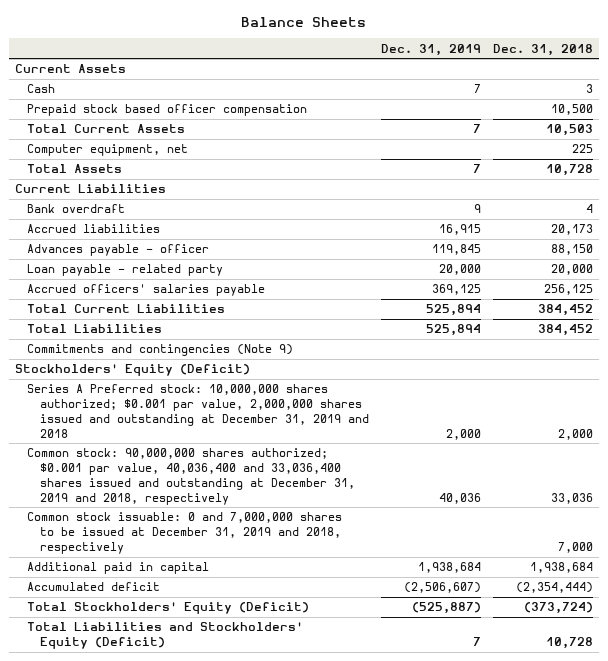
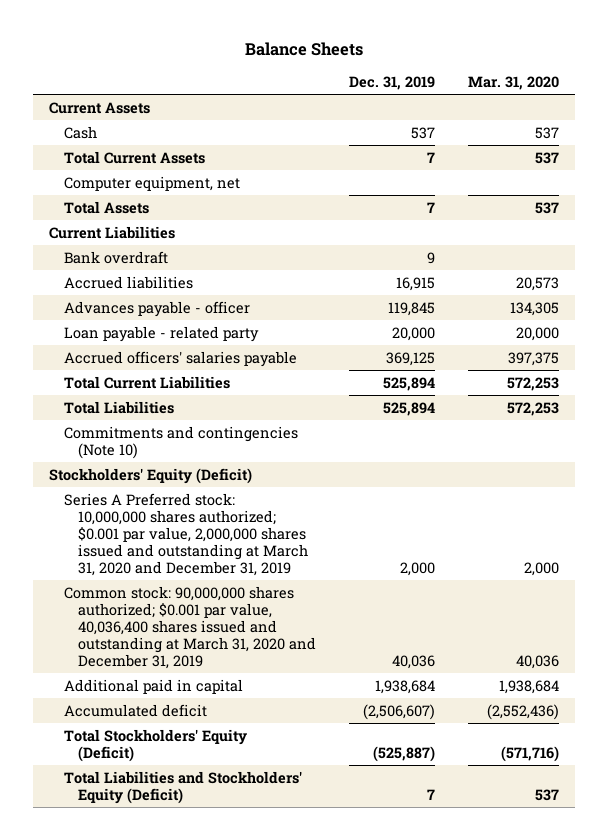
[493,43,594,56] Dec. 31, 2018 -> none
none -> [467,75,559,90] Mar. 31, 2020
[27,104,308,117] Prepaid stock based officer compensation -> none
[473,84,481,94] 7 -> [410,126,435,139] 537
[27,344,294,357] Commitments and contingencies (Note 9) -> [63,425,298,459] Commitments and contingencies (Note 10)
[27,512,343,554] Common stock issuable: 0 and 7,000,000 shares to be issued at December 31, 2019 and 2018, respectively -> none
[27,384,369,438] Series A Preferred stock: 10,000,000 shares authorized; $0.001 par value, 2,000,000 shares issued and outstanding at December 31, 2019 and 2018 -> [63,492,309,576] Series A Preferred stock: 10,000,000 shares authorized; $0.001 par value, 2,000,000 shares issued and outstanding at March 31, 2020 and December 31, 2019
[27,448,355,505] Common stock: 90,000,000 shares authorized; $0.001 par value, 40,036,400 and 33,036,400 shares issued and outstanding at December 31, 2019 and 2018, respectively -> [63,585,317,669] Common stock: 90,000,000 shares authorized; $0.001 par value, 40,036,400 shares issued and outstanding at March 31, 2020 and December 31, 2019

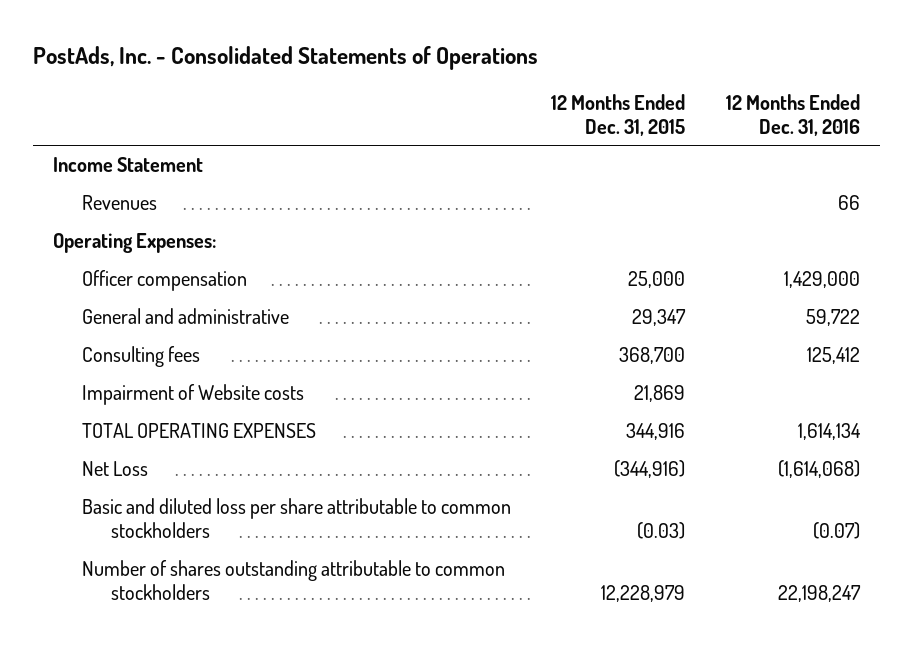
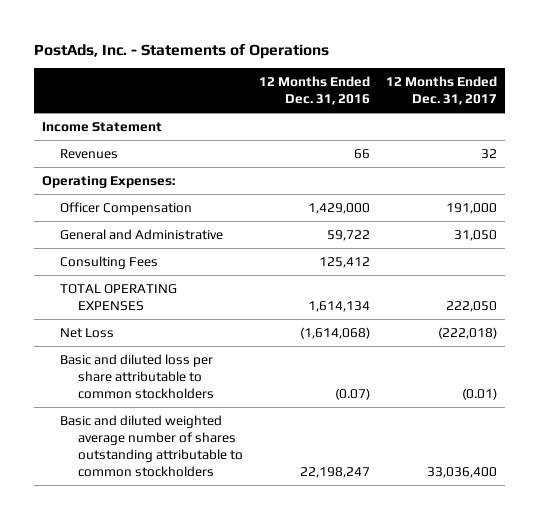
[32,45,538,70] PostAds, Inc. - Consolidated Statements of Operations -> [33,43,329,59] PostAds, Inc. - Statements of Operations
[551,94,686,136] 12 Months Ended Dec. 31, 2015 -> none
none -> [386,76,498,106] 12 Months Ended Dec. 31, 2017
[82,384,305,406] Impairment of Website costs -> none
[82,270,248,292] Officer compensation -> [59,202,192,216] Officer Compensation
[82,308,290,325] General and administrative -> [59,229,223,241] General and Administrative
[82,346,201,368] Consulting fees -> [59,256,158,270] Consulting Fees
[82,560,506,600] Number of shares outstanding attributable to common stockholders -> [59,415,243,477] Basic and diluted weighted average number of shares outstanding attributable to common stockholders

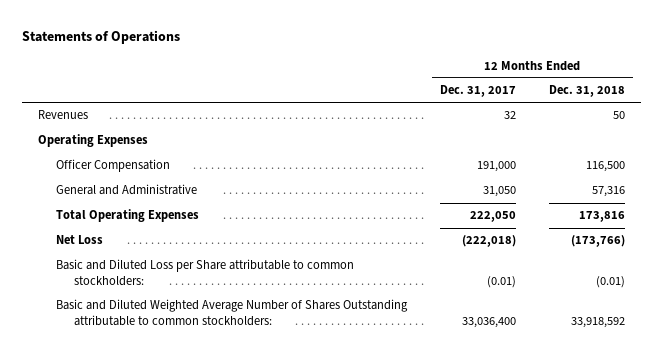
[33,43,329,59] PostAds, Inc. - Statements of Operations -> [21,29,180,44] Statements of Operations
[258,76,370,106] 12 Months Ended Dec. 31, 2016 -> none
none -> [548,85,625,98] Dec. 31, 2018
[41,122,162,133] Income Statement -> none
[41,176,175,189] Operating Expenses: -> [38,134,149,148] Operating Expenses
[59,256,158,270] Consulting Fees -> none
[59,284,177,311] TOTAL OPERATING EXPENSES -> [56,209,200,223] Total Operating Expenses
[59,354,214,399] Basic and diluted loss per share attributable to common stockholders -> [56,259,355,286] Basic and Diluted Loss per Share attributable to common stockholders:
[59,415,243,477] Basic and diluted weighted average number of shares outstanding attributable to common stockholders -> [56,299,409,326] Basic and Diluted Weighted Average Number of Shares Outstanding attributable to common stockholders:

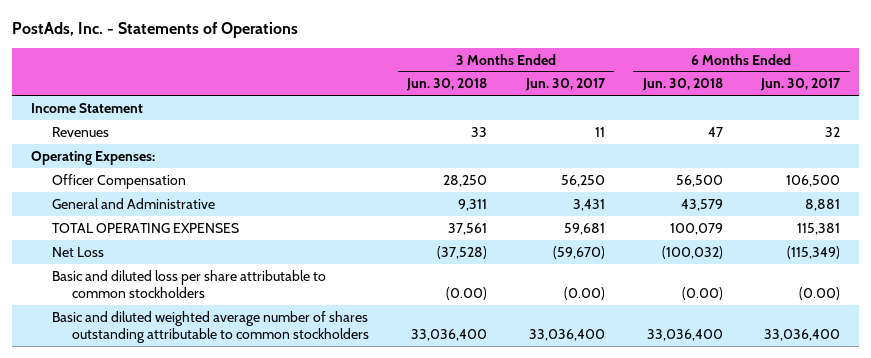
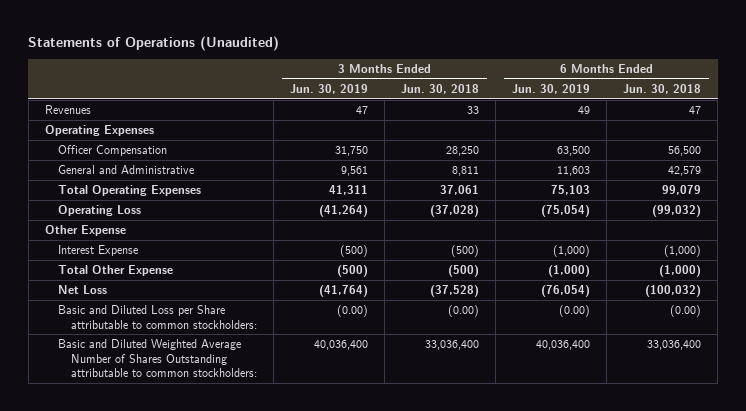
[12,22,299,39] PostAds, Inc. - Statements of Operations -> [28,36,280,52] Statements of Operations (Unaudited)
[524,78,606,92] Jun. 30, 2017 -> none
[760,78,842,92] Jun. 30, 2017 -> none
none -> [289,84,368,95] Jun. 30, 2019
none -> [512,84,591,95] Jun. 30, 2019
[31,102,144,113] Income Statement -> none
[31,150,156,165] Operating Expenses: -> [44,125,154,137] Operating Expenses
[458,198,488,211] 9,311 -> [452,166,480,177] 8,811
[680,198,723,211] 43,579 -> [668,166,702,177] 42,579
[51,222,239,233] TOTAL OPERATING EXPENSES -> [57,185,201,197] Total Operating Expenses
[448,222,488,235] 37,561 -> [440,185,480,196] 37,061
[669,222,723,235] 100,079 -> [662,185,702,196] 99,079
none -> [57,205,141,217] Operating Loss
none -> [44,225,126,237] Other Expense
none -> [57,245,138,257] Interest Expense
none -> [57,265,173,277] Total Other Expense
[51,269,326,299] Basic and diluted loss per share attributable to common stockholders -> [57,305,257,329] Basic and Diluted Loss per Share attributable to common stockholders:
[51,310,370,344] Basic and diluted weighted average number of shares outstanding attributable to common stockholders -> [57,339,257,378] Basic and Diluted Weighted Average Number of Shares Outstanding attributable to common stockholders:

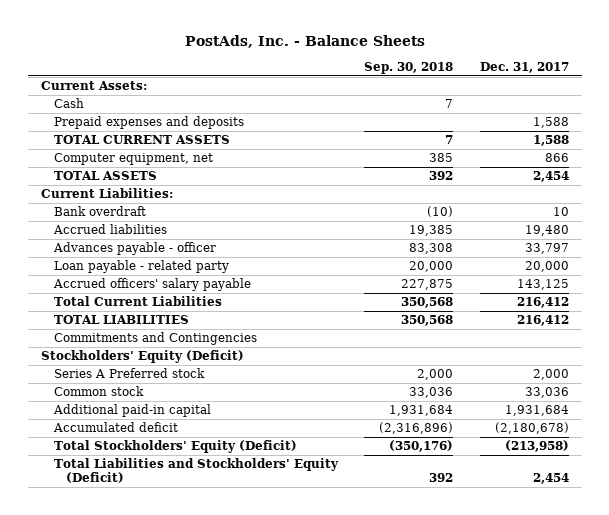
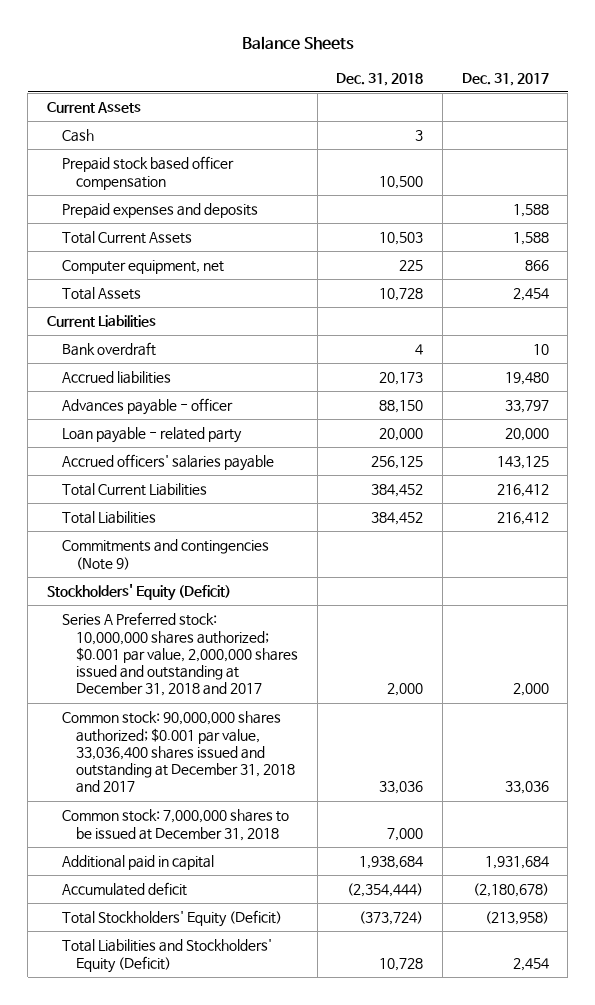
[184,34,425,48] PostAds, Inc. - Balance Sheets -> [241,36,354,51] Balance Sheets
[364,62,454,75] Sep. 30, 2018 -> none
none -> [336,72,424,86] Dec. 31, 2018
[40,81,147,91] Current Assets: -> [46,102,141,114] Current Assets
none -> [61,156,234,190] Prepaid stock based officer compensation
[53,135,230,145] TOTAL CURRENT ASSETS -> [61,231,192,245] Total Current Assets
[53,171,157,181] TOTAL ASSETS -> [61,287,141,301] Total Assets
[40,188,173,199] Current Liabilities: -> [46,315,156,328] Current Liabilities
[52,278,251,292] Accrued officers' salary payable -> [61,454,274,472] Accrued officers' salaries payable
[53,315,189,325] TOTAL LIABILITIES -> [61,511,156,525] Total Liabilities
[53,332,257,346] Commitments and Contingencies -> [61,539,269,570] Commitments and contingencies (Note 9)
[53,368,205,379] Series A Preferred stock -> [61,612,299,697] Series A Preferred stock: 10,000,000 shares authorized; $0.001 par value, 2,000,000 shares issued and outstanding at December 31, 2018 and 2017
[53,386,144,397] Common stock -> [61,711,296,794] Common stock: 90,000,000 shares authorized; $0.001 par value, 33,036,400 shares issued and outstanding at December 31, 2018 and 2017
none -> [61,809,289,841] Common stock: 7,000,000 shares to be issued at December 31, 2018
[52,404,211,418] Additional paid-in capital -> [61,855,214,871] Additional paid in capital

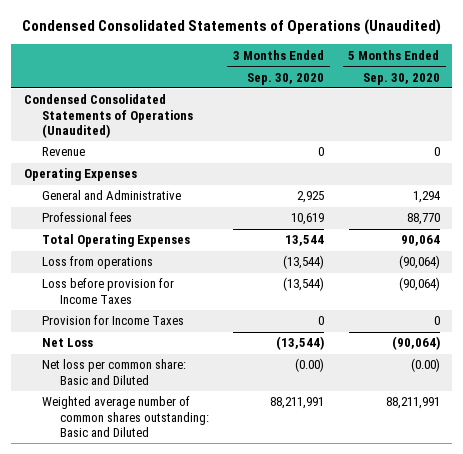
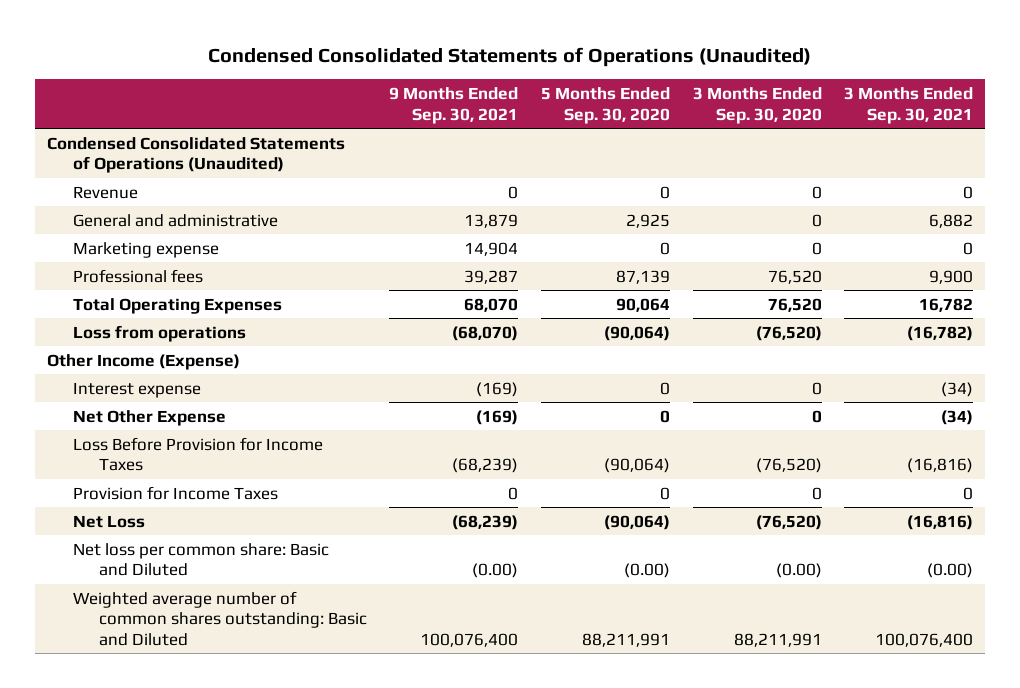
none -> [389,87,519,124] 9 Months Ended Sep. 30, 2021
none -> [844,87,974,124] 3 Months Ended Sep. 30, 2021
[23,168,137,182] Operating Expenses -> none
[41,190,181,201] General and Administrative -> [72,213,278,227] General and administrative
[297,191,325,204] 2,925 -> [811,213,822,227] 0
[412,191,441,204] 1,294 -> [625,213,670,228] 2,925
none -> [72,241,219,258] Marketing expense
[291,213,325,226] 10,619 -> [767,269,822,284] 76,520
[406,213,440,226] 88,770 -> [615,269,670,284] 87,139
[285,235,325,247] 13,544 -> [767,297,822,312] 76,520
[283,255,325,270] (13,544) -> [755,325,822,341] (76,520)
none -> [46,353,240,370] Other Income (Expense)
none -> [72,381,201,398] Interest expense
none -> [72,409,226,426] Net Other Expense
[41,278,174,304] Loss before provision for Income Taxes -> [72,436,323,472] Loss Before Provision for Income Taxes
[283,277,325,292] (13,544) -> [755,458,822,474] (76,520)
[276,336,325,351] (13,544) -> [755,514,822,530] (76,520)

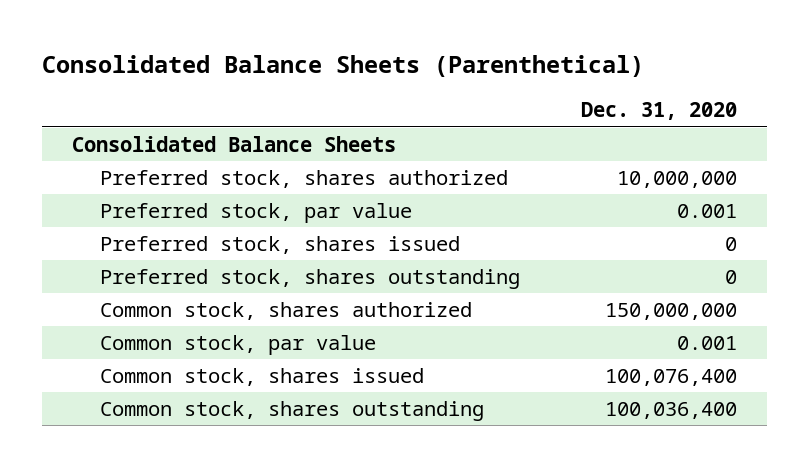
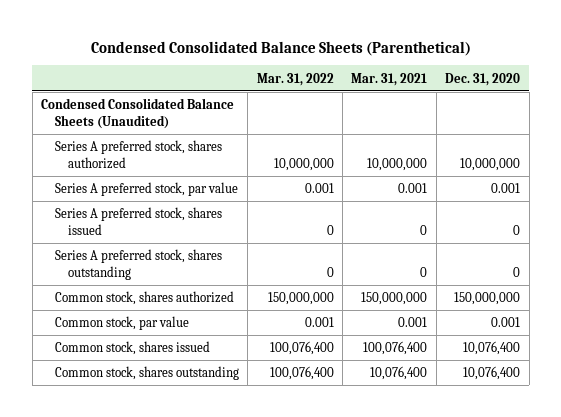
[41,55,644,78] Consolidated Balance Sheets (Parenthetical) -> [90,40,471,56] Condensed Consolidated Balance Sheets (Parenthetical)
none -> [256,72,334,86] Mar. 31, 2022
none -> [351,72,428,86] Mar. 31, 2021
[72,135,397,152] Consolidated Balance Sheets -> [41,98,235,129] Condensed Consolidated Balance Sheets (Unaudited)
[100,169,509,188] Preferred stock, shares authorized -> [54,140,222,169] Series A preferred stock, shares authorized
[100,202,413,223] Preferred stock, par value -> [54,182,238,197] Series A preferred stock, par value
[100,235,461,254] Preferred stock, shares issued -> [54,207,222,235] Series A preferred stock, shares issued
[100,268,521,289] Preferred stock, shares outstanding -> [54,249,222,280] Series A preferred stock, shares outstanding
[604,368,737,386] 100,076,400 -> [463,341,521,356] 10,076,400
[604,401,737,419] 100,036,400 -> [463,366,521,381] 10,076,400

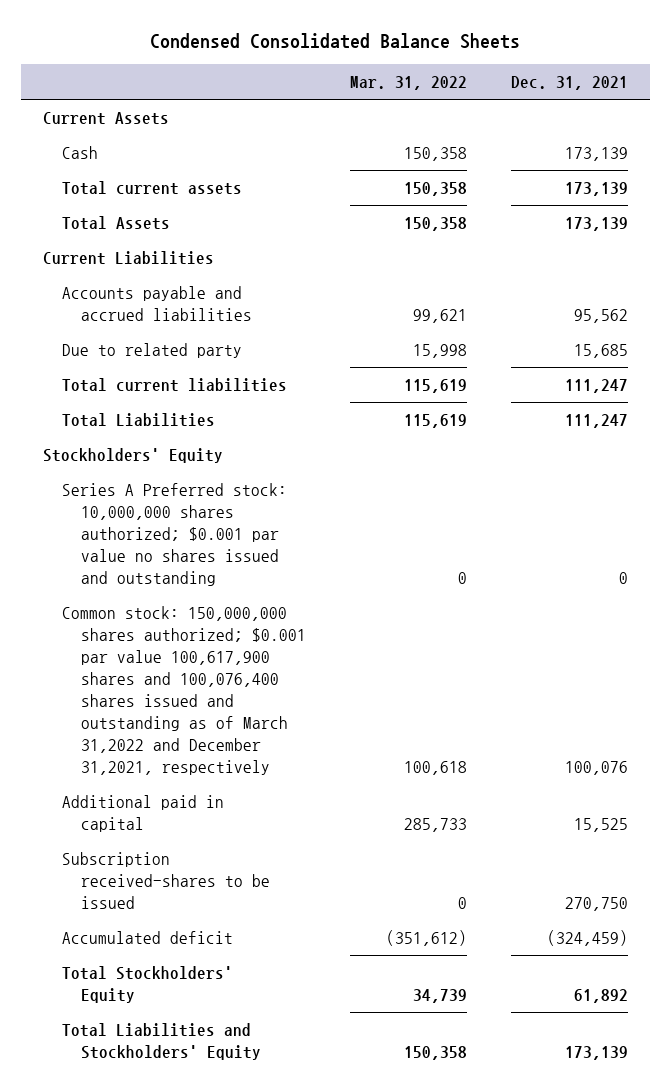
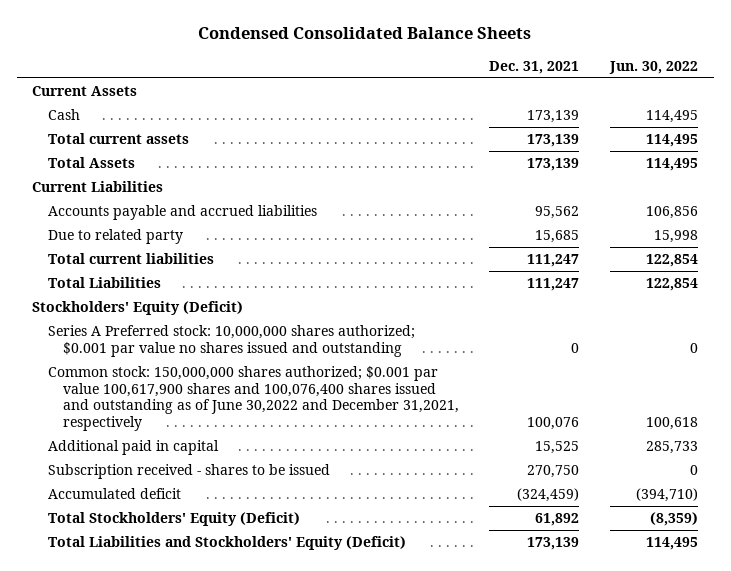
[349,76,467,91] Mar. 31, 2022 -> none
none -> [609,60,699,74] Jun. 30, 2022
[42,447,223,463] Stockholders' Equity -> [32,301,244,316] Stockholders' Equity (Deficit)
[62,605,307,776] Common stock: 150,000,000 shares authorized; $0.001 par value 100,617,900 shares and 100,076,400 shares issued and outstanding as of March 31,2022 and December 31,2021, respectively -> [47,366,459,432] Common stock: 150,000,000 shares authorized; $0.001 par value 100,617,900 shares and 100,076,400 shares issued and outstanding as of June 30,2022 and December 31,2021, respectively
[62,851,271,910] Subscription received-shares to be issued -> [47,464,330,480] Subscription received - shares to be issued
[62,965,234,1003] Total Stockholders' Equity -> [47,512,300,527] Total Stockholders' Equity (Deficit)
[62,1022,262,1060] Total Liabilities and Stockholders' Equity -> [47,536,406,551] Total Liabilities and Stockholders' Equity (Deficit)

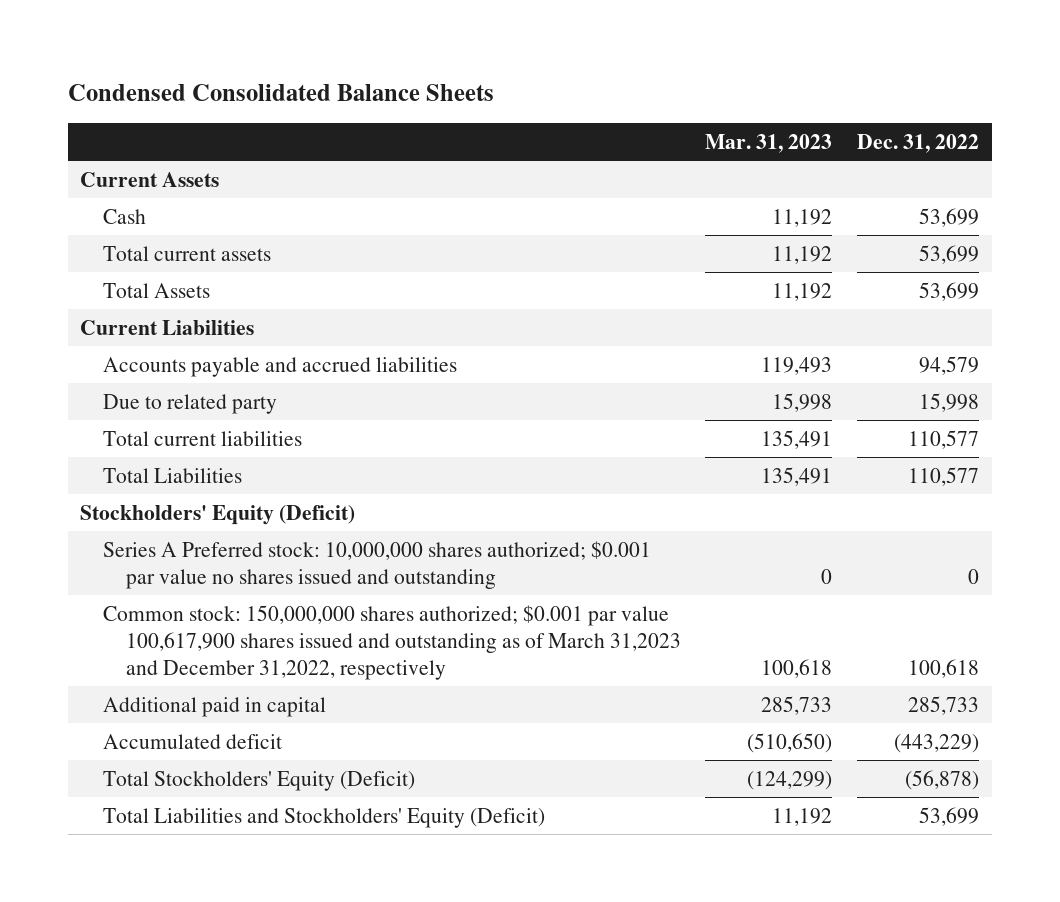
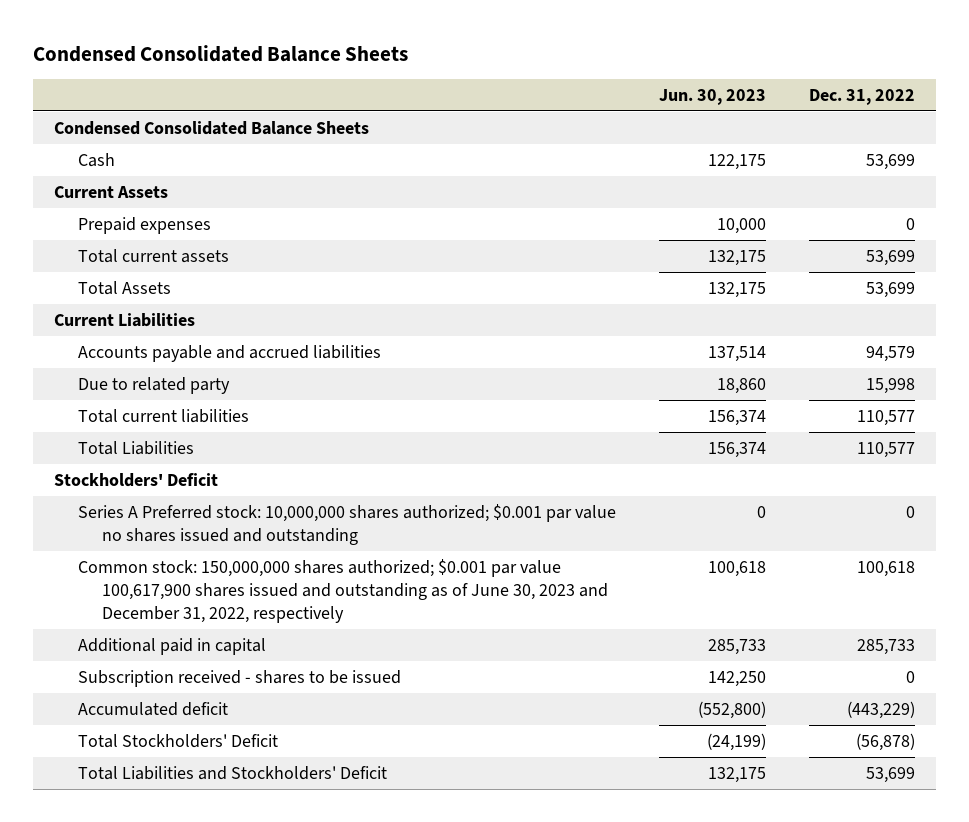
[705,133,833,153] Mar. 31, 2023 -> none
none -> [658,88,766,105] Jun. 30, 2023
none -> [53,120,369,135] Condensed Consolidated Balance Sheets
[80,171,220,187] Current Assets -> [53,185,168,198] Current Assets
none -> [78,216,212,234] Prepaid expenses
[80,504,356,525] Stockholders' Equity (Deficit) -> [53,472,218,487] Stockholders' Deficit
[103,604,681,680] Common stock: 150,000,000 shares authorized; $0.001 par value 100,617,900 shares issued and outstanding as of March 31,2023 and December 31,2022, respectively -> [78,558,609,624] Common stock: 150,000,000 shares authorized; $0.001 par value 100,617,900 shares issued and outstanding as of June 30, 2023 and December 31, 2022, respectively
none -> [78,669,402,687] Subscription received - shares to be issued
[103,770,416,791] Total Stockholders' Equity (Deficit) -> [78,733,279,748] Total Stockholders' Deficit
[103,807,546,828] Total Liabilities and Stockholders' Equity (Deficit) -> [78,765,388,780] Total Liabilities and Stockholders' Deficit

